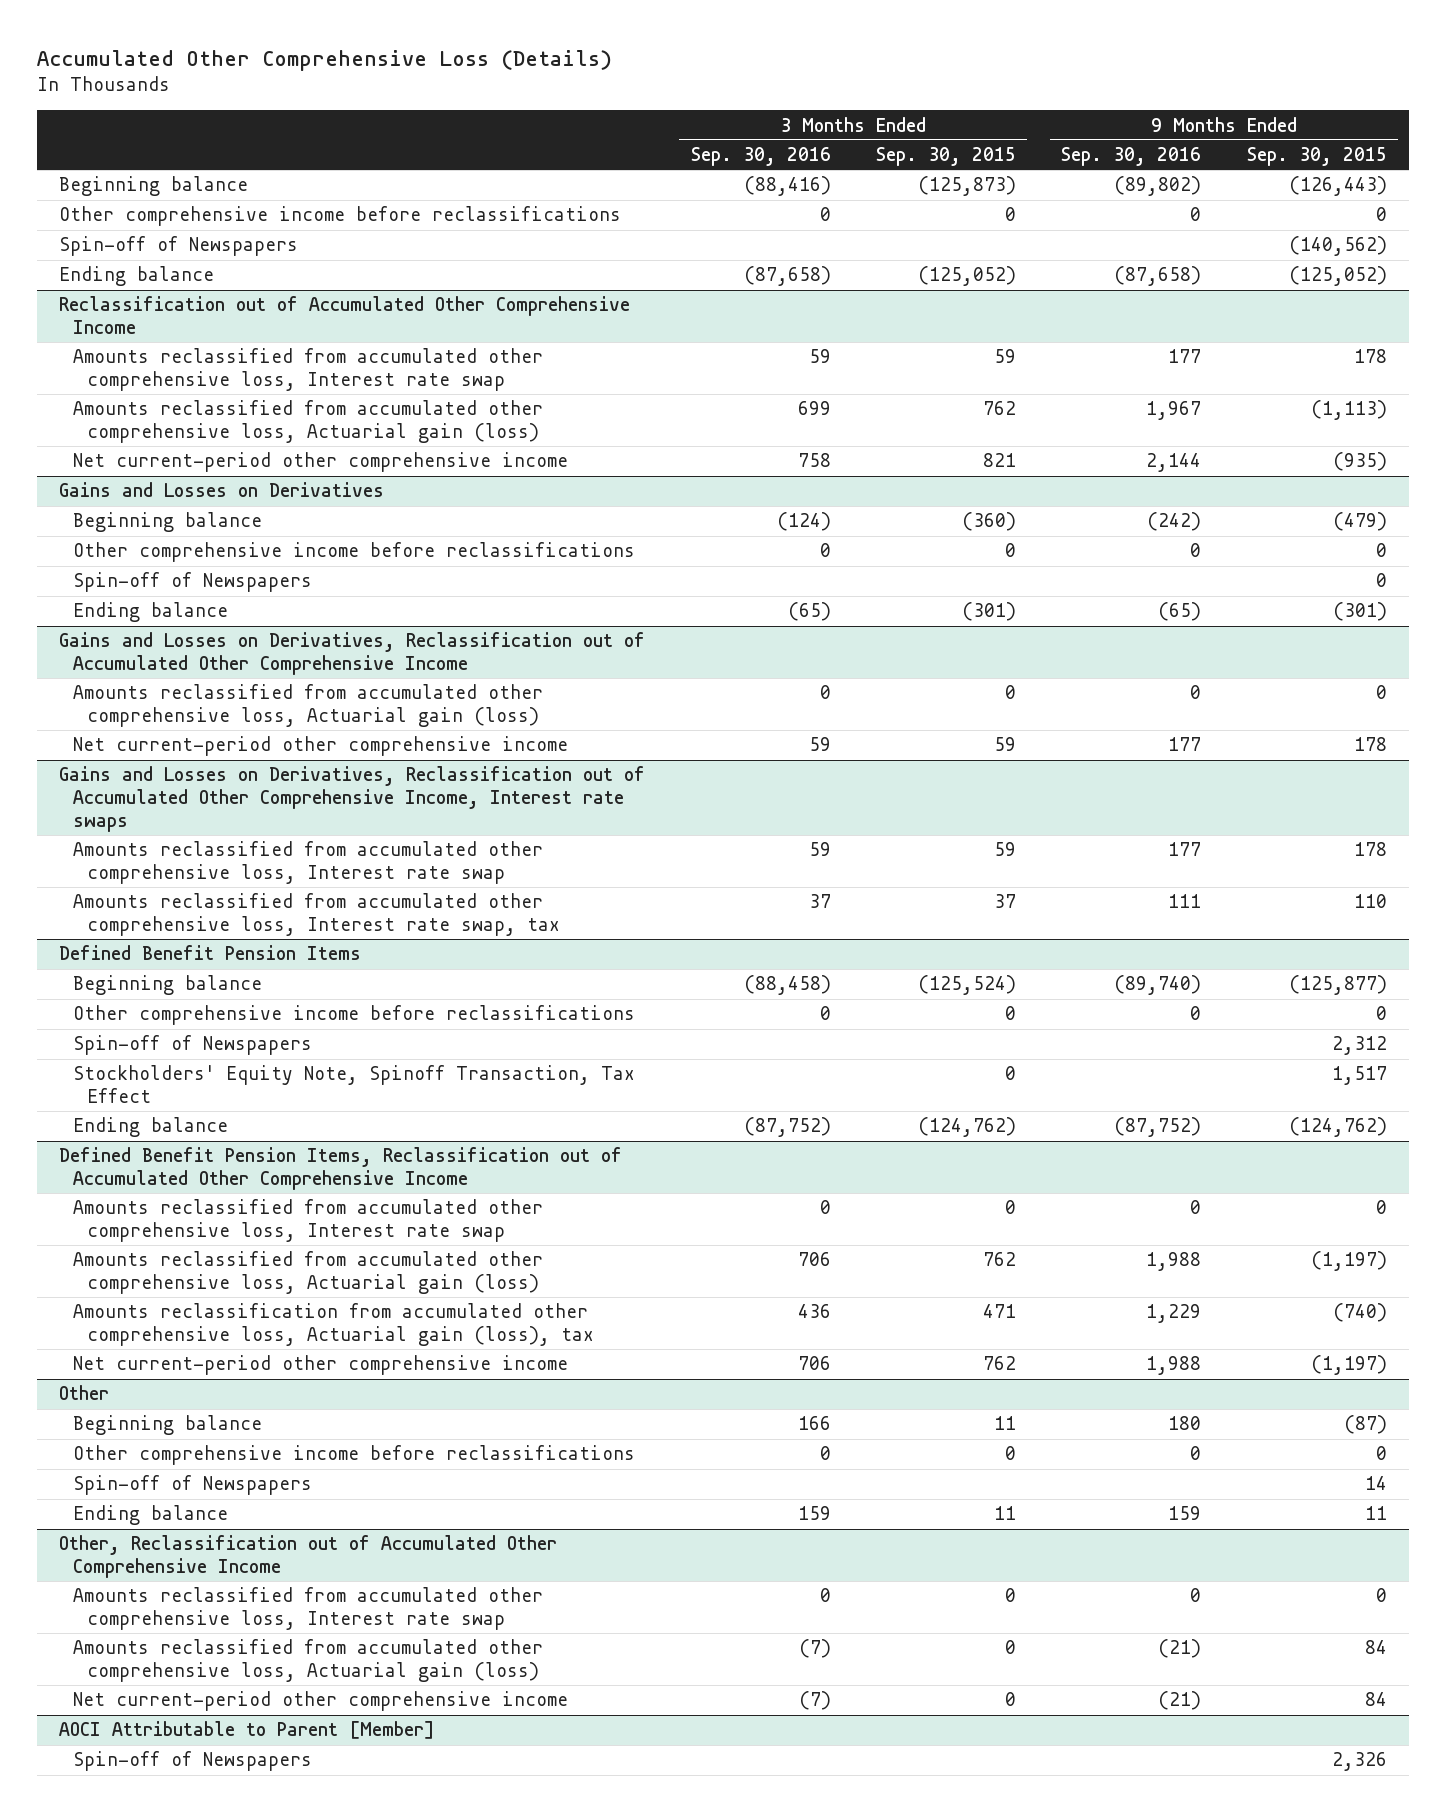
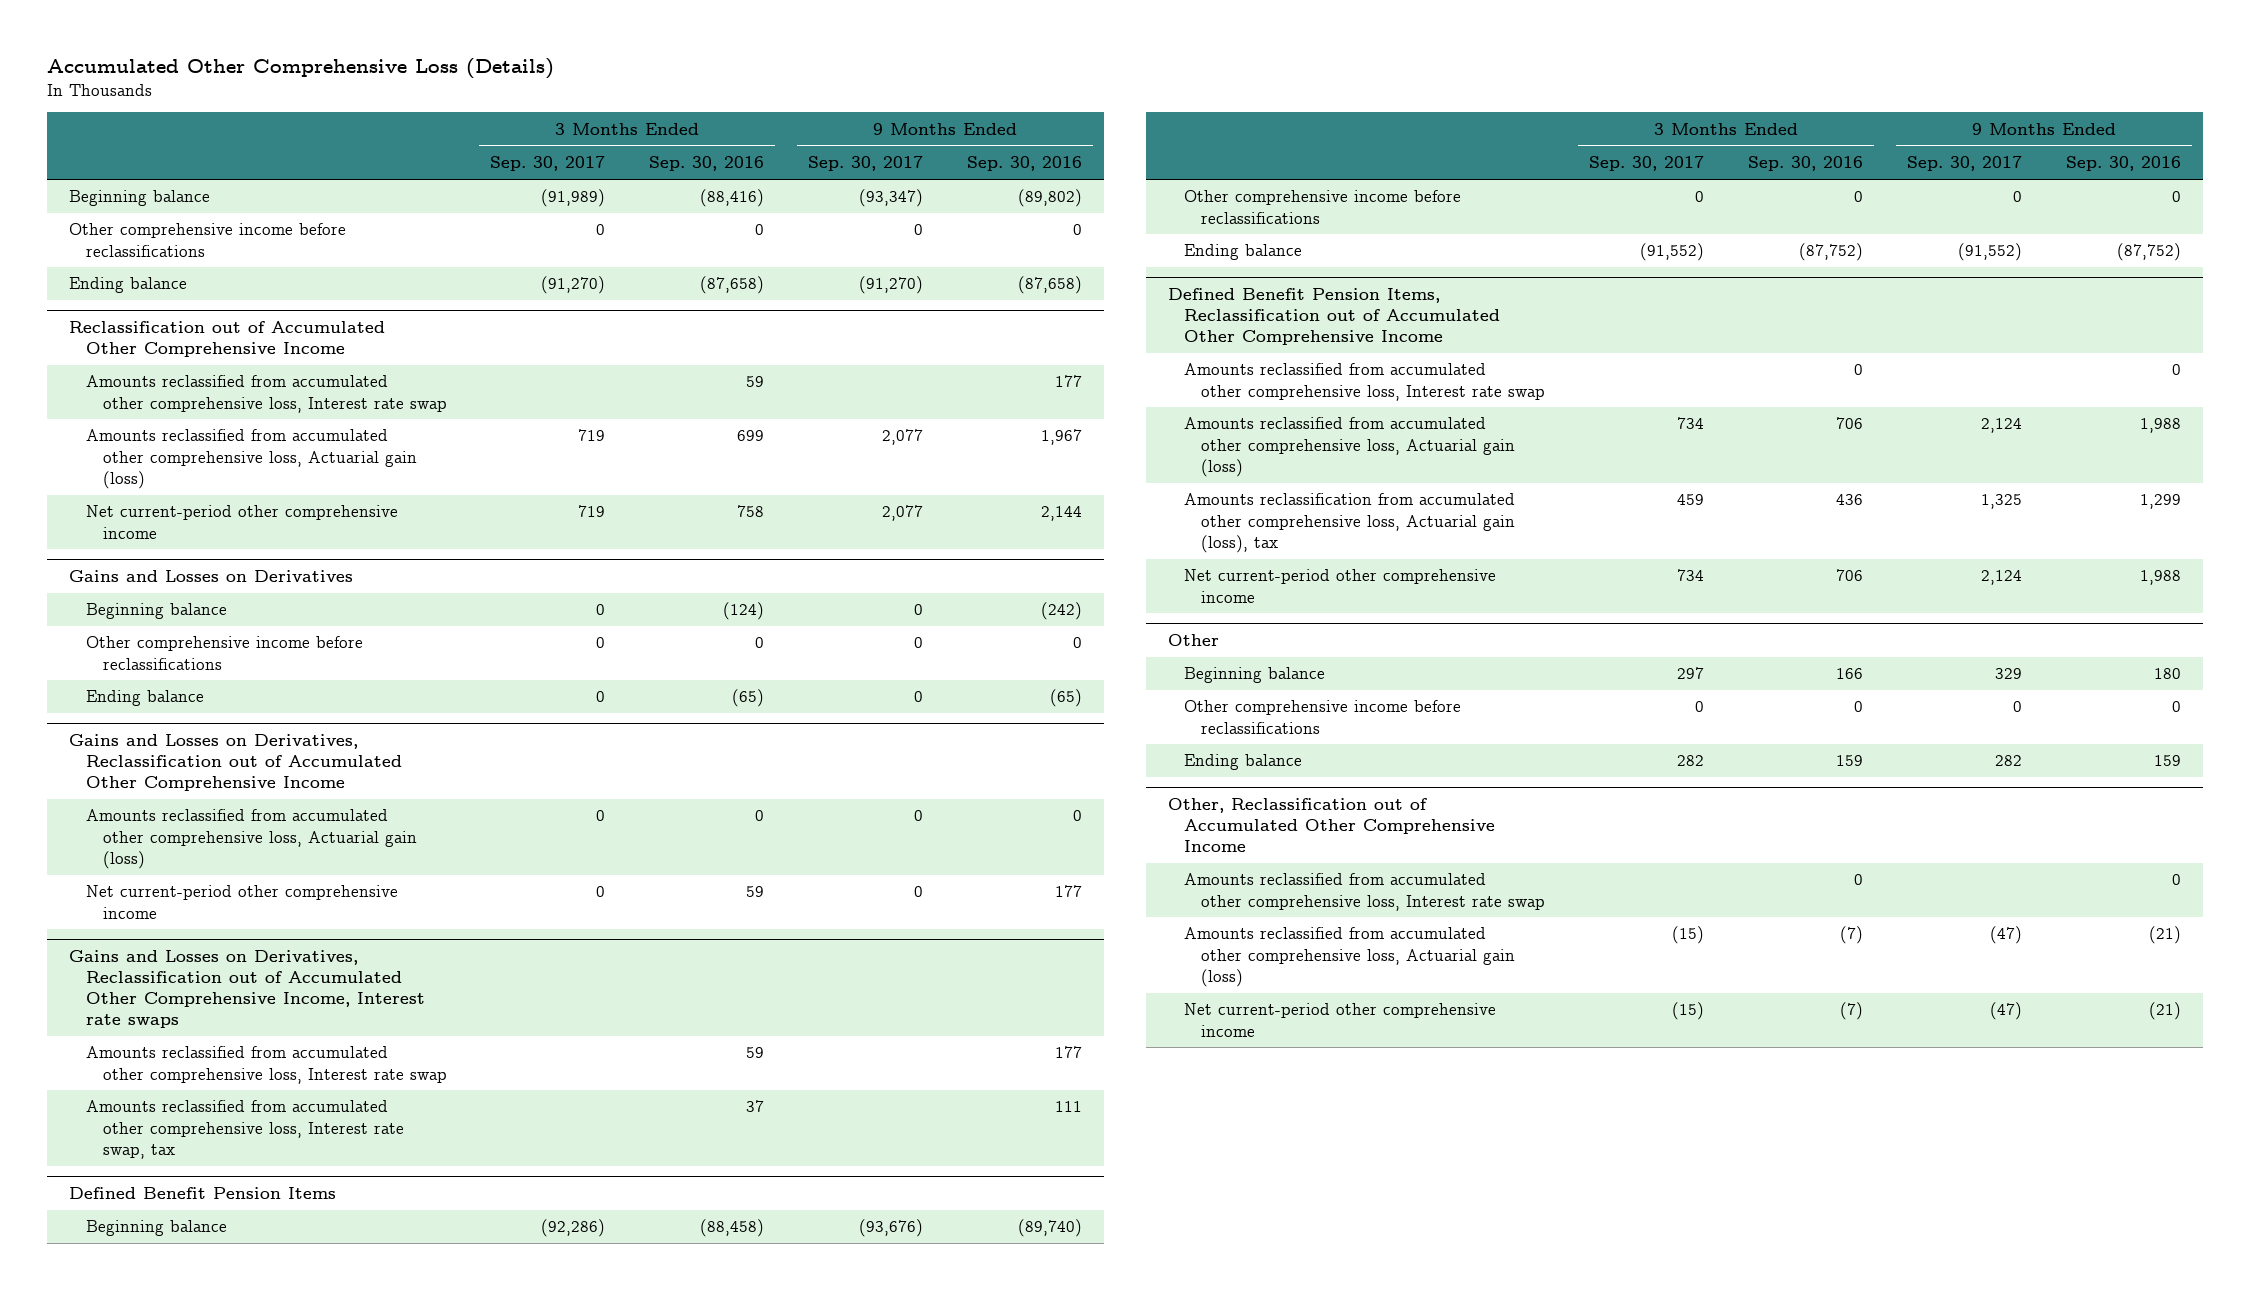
[876,147,1017,167] Sep. 30, 2015 -> none
[1246,147,1387,167] Sep. 30, 2015 -> none
none -> [490,156,606,172] Sep. 30, 2017
none -> [808,156,924,172] Sep. 30, 2017
[59,236,299,257] Spin-off of Newspapers -> none
[73,572,313,593] Spin-off of Newspapers -> none
[73,1035,313,1056] Spin-off of Newspapers -> none
[73,1065,636,1104] Stockholders' Equity Note, Spinoff Transaction, Tax Effect -> none
[1146,1304,1202,1324] 1,229 -> [2139,494,2181,510] 1,299
[73,1475,313,1496] Spin-off of Newspapers -> none
[59,1721,436,1740] AOCI Attributable to Parent [Member] -> none
[73,1751,313,1772] Spin-off of Newspapers -> none

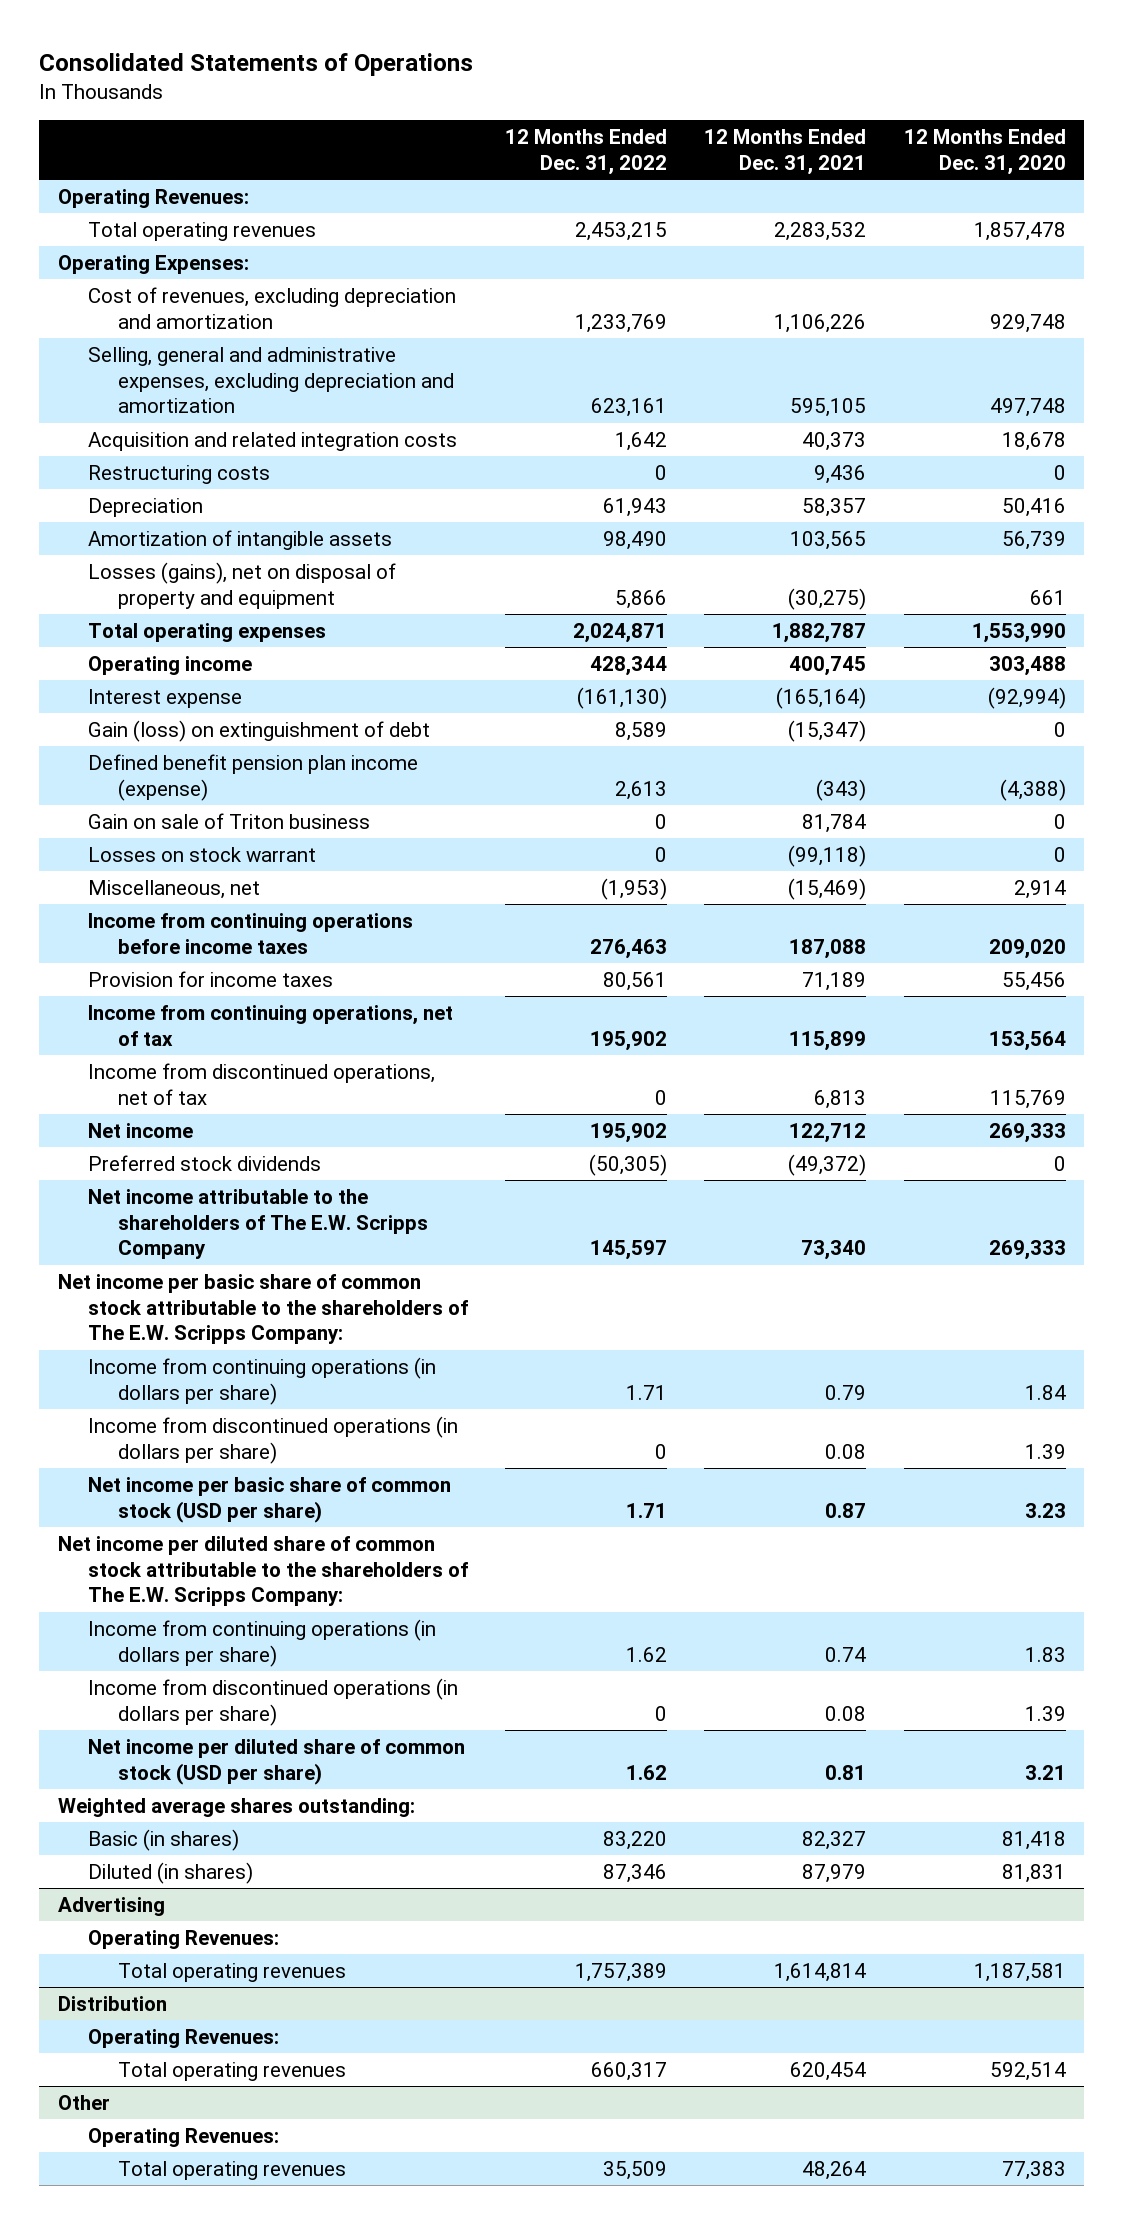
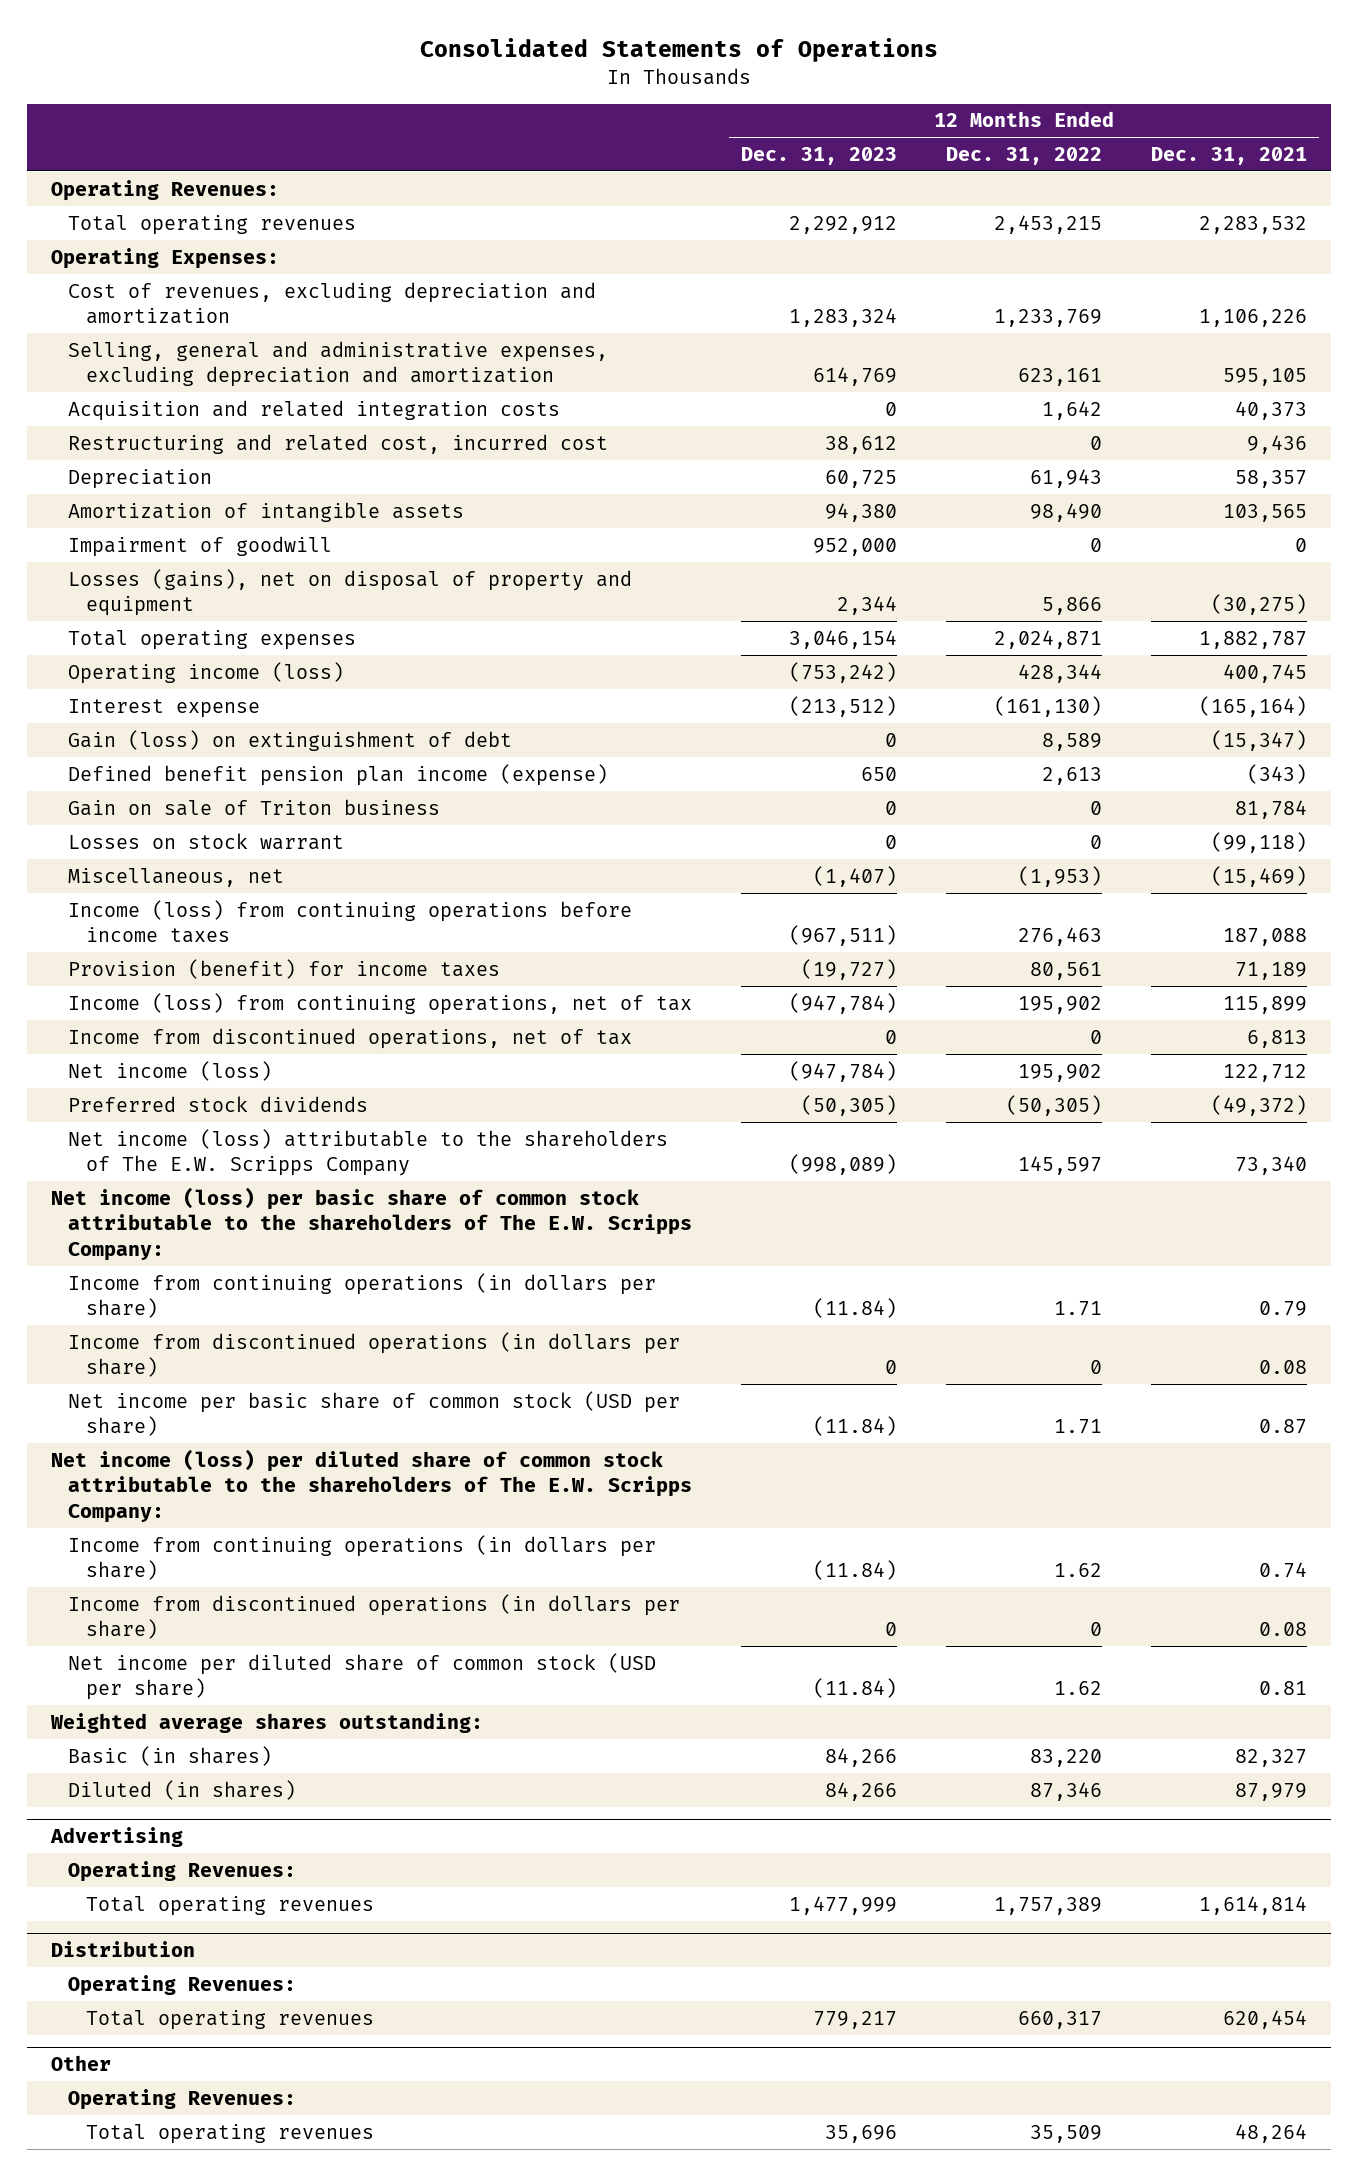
[903,129,1066,175] 12 Months Ended Dec. 31, 2020 -> none
none -> [741,146,898,165] Dec. 31, 2023
[87,465,270,485] Restructuring costs -> [68,433,609,454] Restructuring and related cost, incurred cost
none -> [68,535,333,557] Impairment of goodwill
[87,656,252,676] Operating income -> [68,661,345,684] Operating income (loss)
[87,913,413,954] Income from continuing operations before income taxes -> [68,899,633,944] Income (loss) from continuing operations before income taxes
[87,971,333,988] Provision for income taxes -> [68,958,501,979] Provision (benefit) for income taxes
[87,1005,453,1046] Income from continuing operations, net of tax -> [68,992,693,1015] Income (loss) from continuing operations, net of tax
[87,1123,193,1139] Net income -> [68,1060,273,1081] Net income (loss)
[87,1189,428,1260] Net income attributable to the shareholders of The E.W. Scripps Company -> [68,1128,669,1177] Net income (loss) attributable to the shareholders of The E.W. Scripps Company
[57,1274,468,1345] Net income per basic share of common stock attributable to the shareholders of The E.W. Scripps Company: -> [51,1186,693,1261] Net income (loss) per basic share of common stock attributable to the shareholders of The E.W. Scripps Company:
[57,1536,468,1607] Net income per diluted share of common stock attributable to the shareholders of The E.W. Scripps Company: -> [51,1448,693,1523] Net income (loss) per diluted share of common stock attributable to the shareholders of The E.W. Scripps Company:

